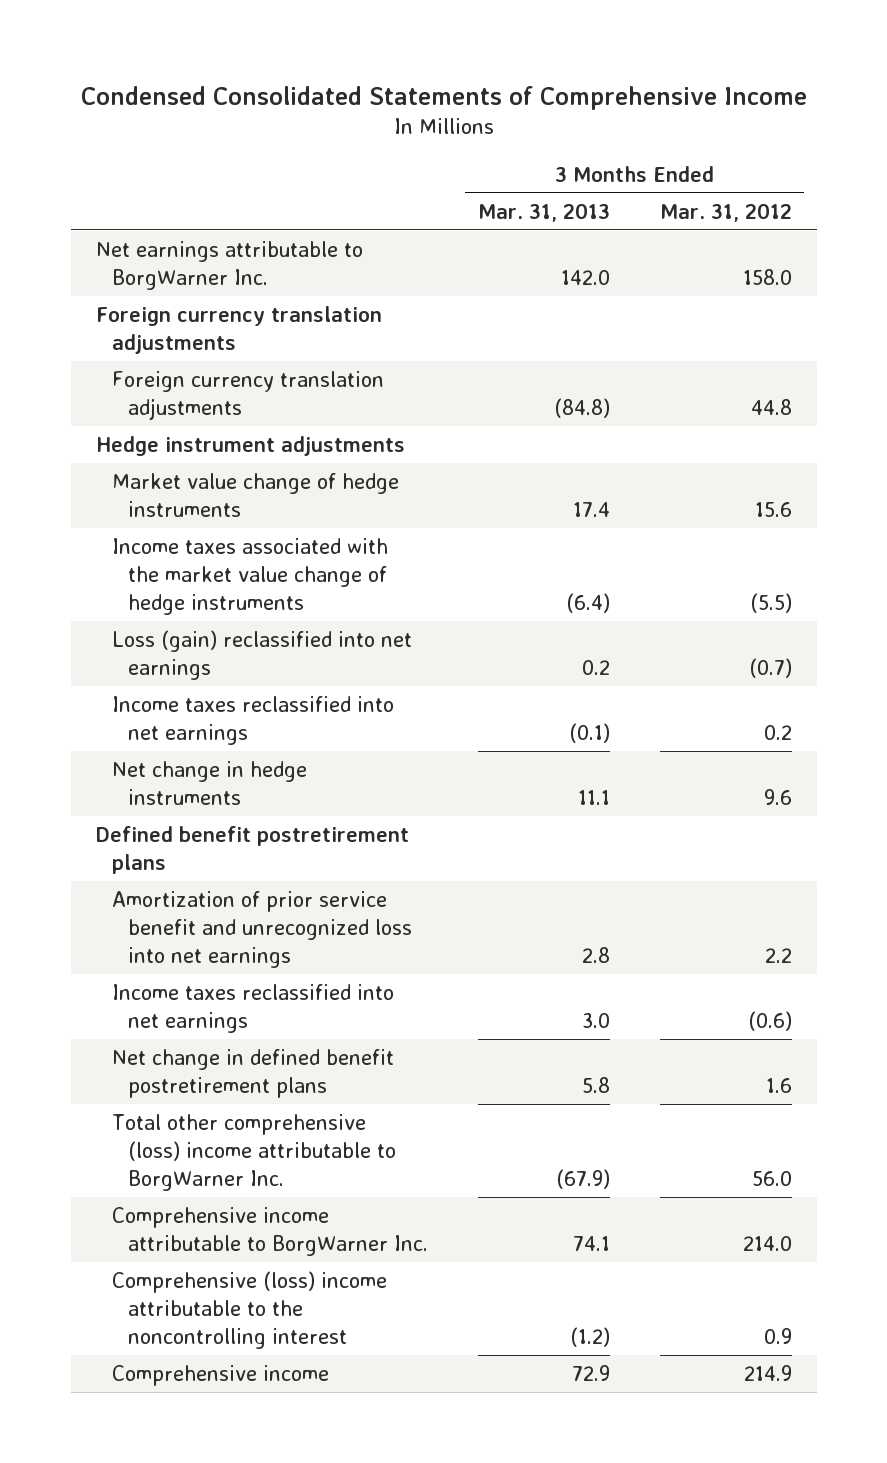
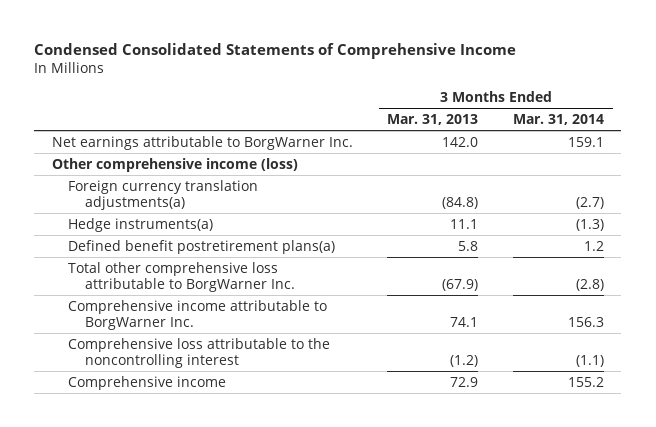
[659,202,792,222] Mar. 31, 2012 -> none
none -> [513,113,605,125] Mar. 31, 2014
[95,305,382,355] Foreign currency translation adjustments -> none
[95,435,405,456] Hedge instrument adjustments -> none
[111,472,399,518] Market value change of hedge instruments -> none
[111,537,388,616] Income taxes associated with the market value change of hedge instruments -> none
[111,629,412,681] Loss (gain) reclassified into net earnings -> none
[111,695,394,746] Income taxes reclassified into net earnings -> none
[95,825,409,875] Defined benefit postretirement plans -> none
[111,890,413,969] Amortization of prior service benefit and unrecognized loss into net earnings -> none
[111,983,394,1034] Income taxes reclassified into net earnings -> none
none -> [51,157,298,172] Other comprehensive income (loss)
[111,370,384,421] Foreign currency translation adjustments -> [68,179,259,211] Foreign currency translation adjustments(a)
[111,760,307,806] Net change in hedge instruments -> [68,217,214,232] Hedge instruments(a)
[111,1048,394,1099] Net change in defined benefit postretirement plans -> [68,239,336,254] Defined benefit postretirement plans(a)
[111,1113,397,1192] Total other comprehensive (loss) income attributable to BorgWarner Inc. -> [68,261,296,293] Total other comprehensive loss attributable to BorgWarner Inc.
[111,1270,387,1350] Comprehensive (loss) income attributable to the noncontrolling interest -> [68,337,331,369] Comprehensive loss attributable to the noncontrolling interest

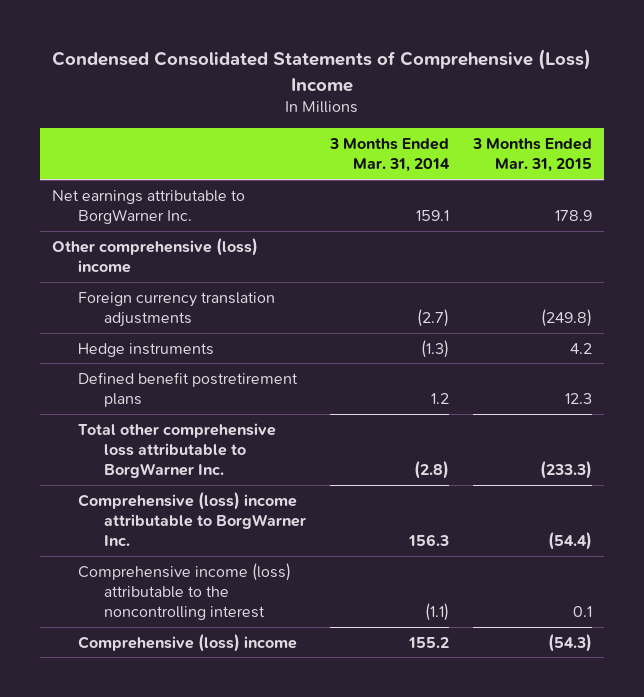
[34,43,517,60] Condensed Consolidated Statements of Comprehensive Income -> [52,49,592,92] Condensed Consolidated Statements of Comprehensive (Loss) Income
[387,113,479,125] Mar. 31, 2013 -> none
none -> [471,138,592,173] 3 Months Ended Mar. 31, 2015
[51,157,298,172] Other comprehensive income (loss) -> [52,237,259,273] Other comprehensive (loss) income
[68,179,259,211] Foreign currency translation adjustments(a) -> [78,291,276,327] Foreign currency translation adjustments
[68,217,214,232] Hedge instruments(a) -> [78,342,215,357] Hedge instruments
[68,239,336,254] Defined benefit postretirement plans(a) -> [78,371,299,407] Defined benefit postretirement plans
[68,299,328,331] Comprehensive income attributable to BorgWarner Inc. -> [78,491,306,547] Comprehensive (loss) income attributable to BorgWarner Inc.
[68,337,331,369] Comprehensive loss attributable to the noncontrolling interest -> [78,562,292,621] Comprehensive income (loss) attributable to the noncontrolling interest
[68,375,227,390] Comprehensive income -> [78,633,298,652] Comprehensive (loss) income

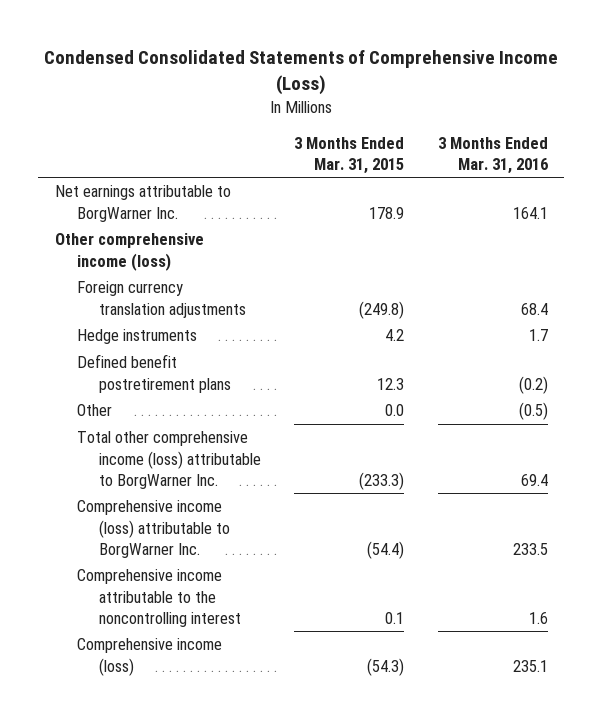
[52,49,592,92] Condensed Consolidated Statements of Comprehensive (Loss) Income -> [44,50,559,96] Condensed Consolidated Statements of Comprehensive Income (Loss)
[328,138,450,173] 3 Months Ended Mar. 31, 2014 -> none
none -> [437,136,548,174] 3 Months Ended Mar. 31, 2016
[52,237,259,273] Other comprehensive (loss) income -> [54,233,204,271] Other comprehensive income (loss)
none -> [76,404,112,417] Other
[78,422,277,479] Total other comprehensive loss attributable to BorgWarner Inc. -> [76,431,261,489] Total other comprehensive income (loss) attributable to BorgWarner Inc.
[78,491,306,547] Comprehensive (loss) income attributable to BorgWarner Inc. -> [76,500,230,558] Comprehensive income (loss) attributable to BorgWarner Inc.
[78,562,292,621] Comprehensive income (loss) attributable to the noncontrolling interest -> [76,569,241,627] Comprehensive income attributable to the noncontrolling interest
[78,633,298,652] Comprehensive (loss) income -> [76,638,222,676] Comprehensive income (loss)

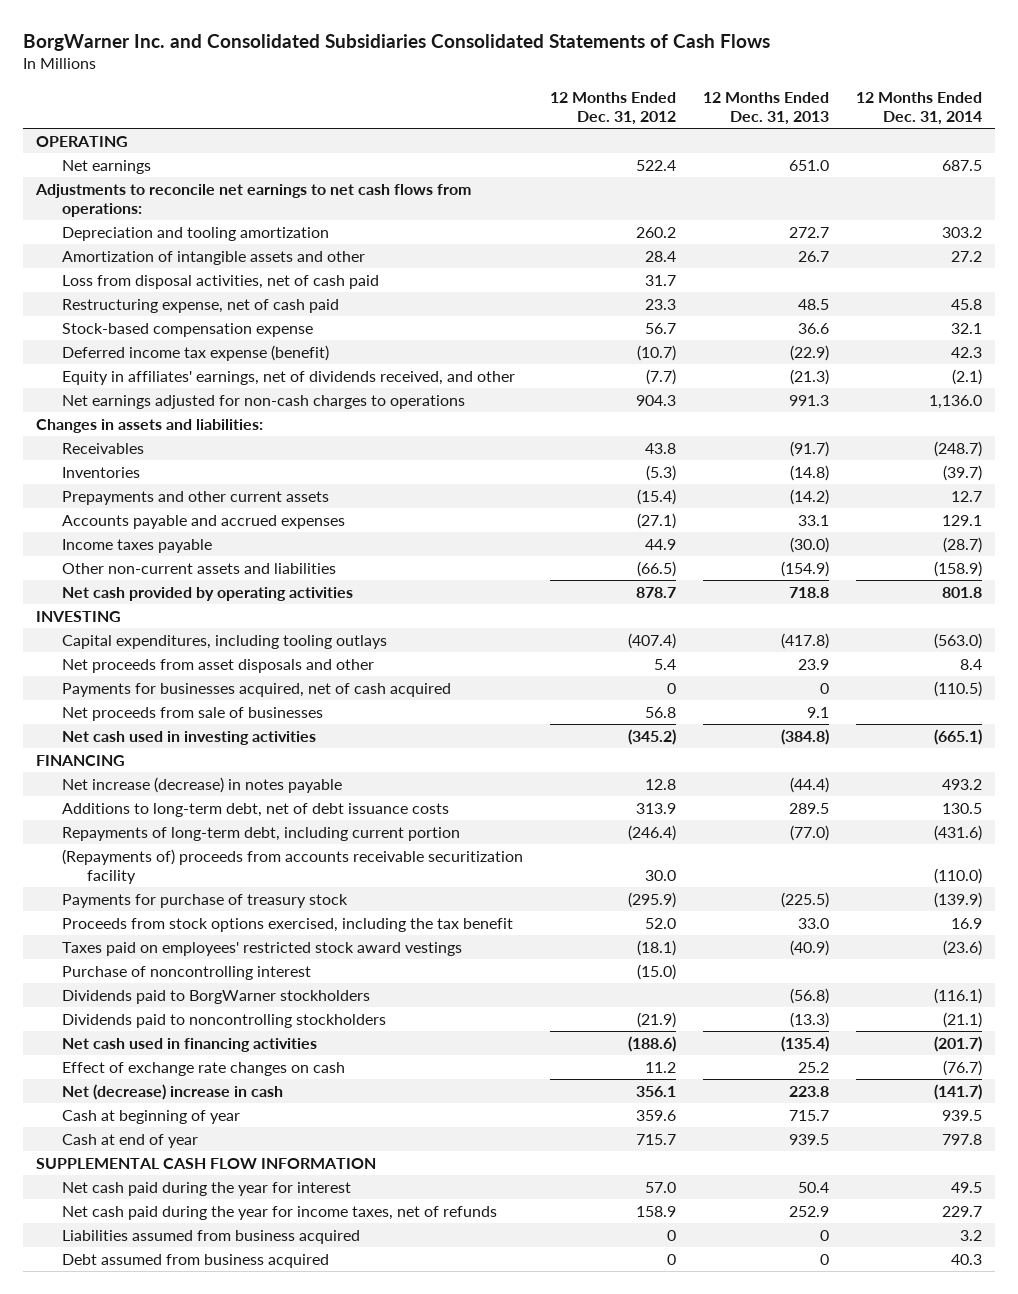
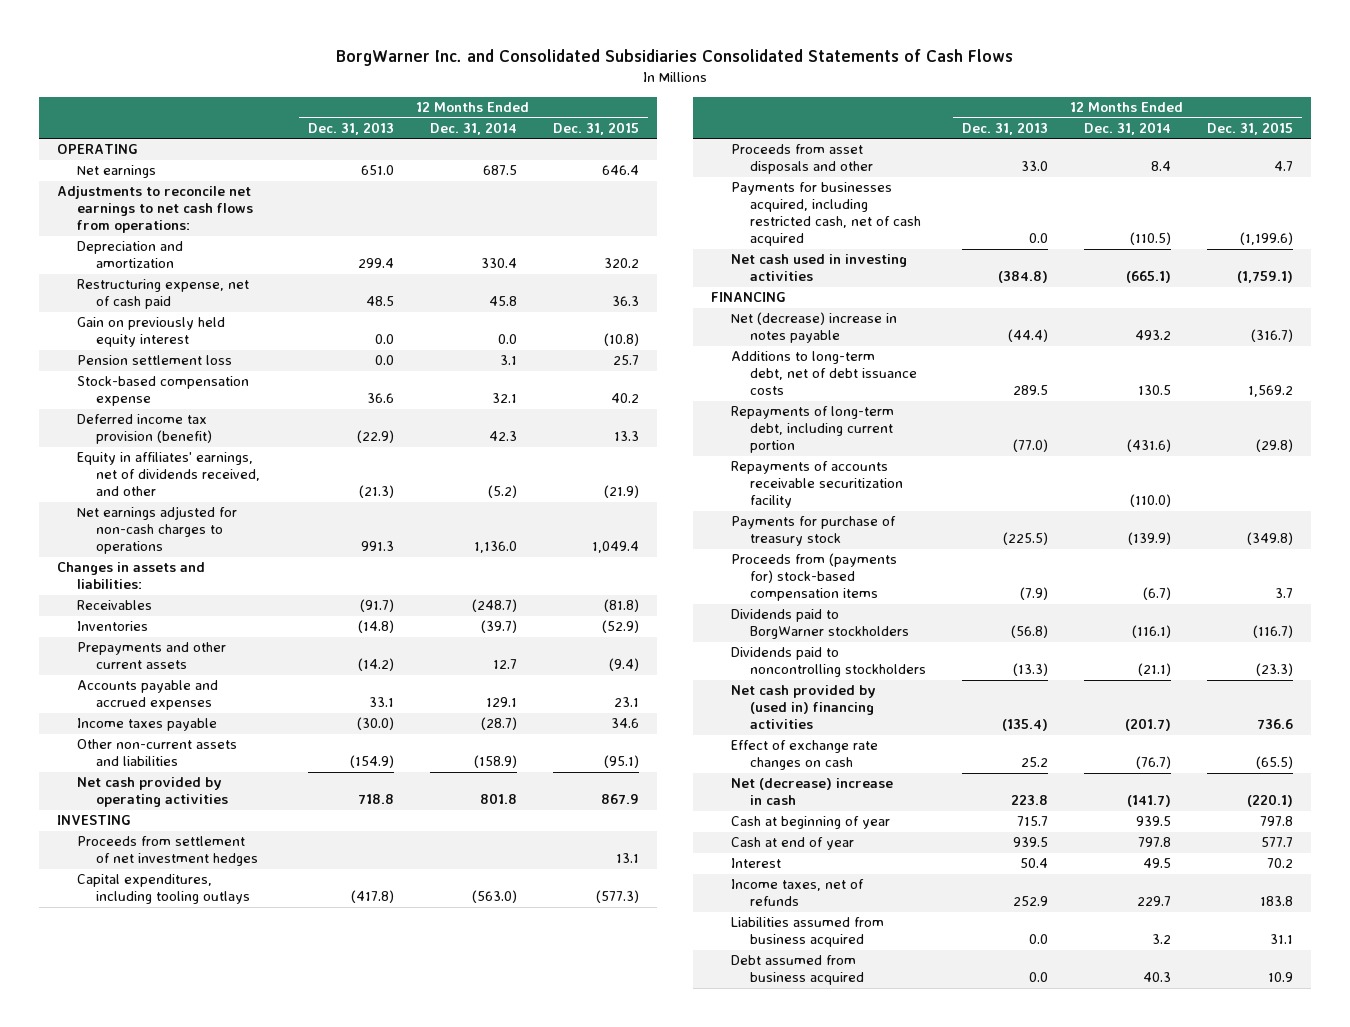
[549,92,676,126] 12 Months Ended Dec. 31, 2012 -> none
none -> [552,121,639,135] Dec. 31, 2015
[61,250,365,265] Amortization of intangible assets and other -> none
[61,274,379,289] Loss from disposal activities, net of cash paid -> none
[61,226,329,241] Depreciation and tooling amortization -> [76,241,183,269] Depreciation and amortization
[788,226,829,238] 272.7 -> [357,258,394,269] 299.4
[941,226,982,238] 303.2 -> [480,258,517,269] 330.4
none -> [76,317,225,348] Gain on previously held equity interest
none -> [76,355,232,366] Pension settlement loss
[61,344,329,361] Deferred income tax expense (benefit) -> [76,414,212,445] Deferred income tax provision (benefit)
[951,368,982,385] (2.1) -> [487,485,517,499] (5.2)
none -> [76,836,258,867] Proceeds from settlement of net investment hedges
[61,706,323,721] Net proceeds from sale of businesses -> none
[61,658,374,673] Net proceeds from asset disposals and other -> [730,144,874,175] Proceeds from asset disposals and other
[797,658,829,670] 23.9 -> [1021,161,1049,172] 33.0
[61,682,451,697] Payments for businesses acquired, net of cash acquired -> [730,182,922,247] Payments for businesses acquired, including restricted cash, net of cash acquired
[819,682,829,694] 0 -> [1029,233,1049,244] 0.0
[61,776,342,793] Net increase (decrease) in notes payable -> [730,312,897,344] Net (decrease) increase in notes payable
[61,848,523,884] (Repayments of) proceeds from accounts receivable securitization facility -> [730,461,904,509] Repayments of accounts receivable securitization facility
[61,917,513,932] Proceeds from stock options exercised, including the tax benefit -> none
[61,941,462,956] Taxes paid on employees' restricted stock award vestings -> none
[61,965,311,980] Purchase of noncontrolling interest -> none
none -> [730,553,897,602] Proceeds from (payments for) stock-based compensation items
[61,1037,317,1052] Net cash used in financing activities -> [730,685,876,730] Net cash provided by (used in) financing activities
[36,1157,377,1169] SUPPLEMENTAL CASH FLOW INFORMATION -> none
[61,1181,351,1196] Net cash paid during the year for interest -> [730,858,781,869] Interest
[61,1205,497,1220] Net cash paid during the year for income taxes, net of refunds -> [730,879,864,907] Income taxes, net of refunds
[819,1229,829,1241] 0 -> [1029,934,1049,945] 0.0
[819,1253,829,1265] 0 -> [1029,972,1049,983] 0.0

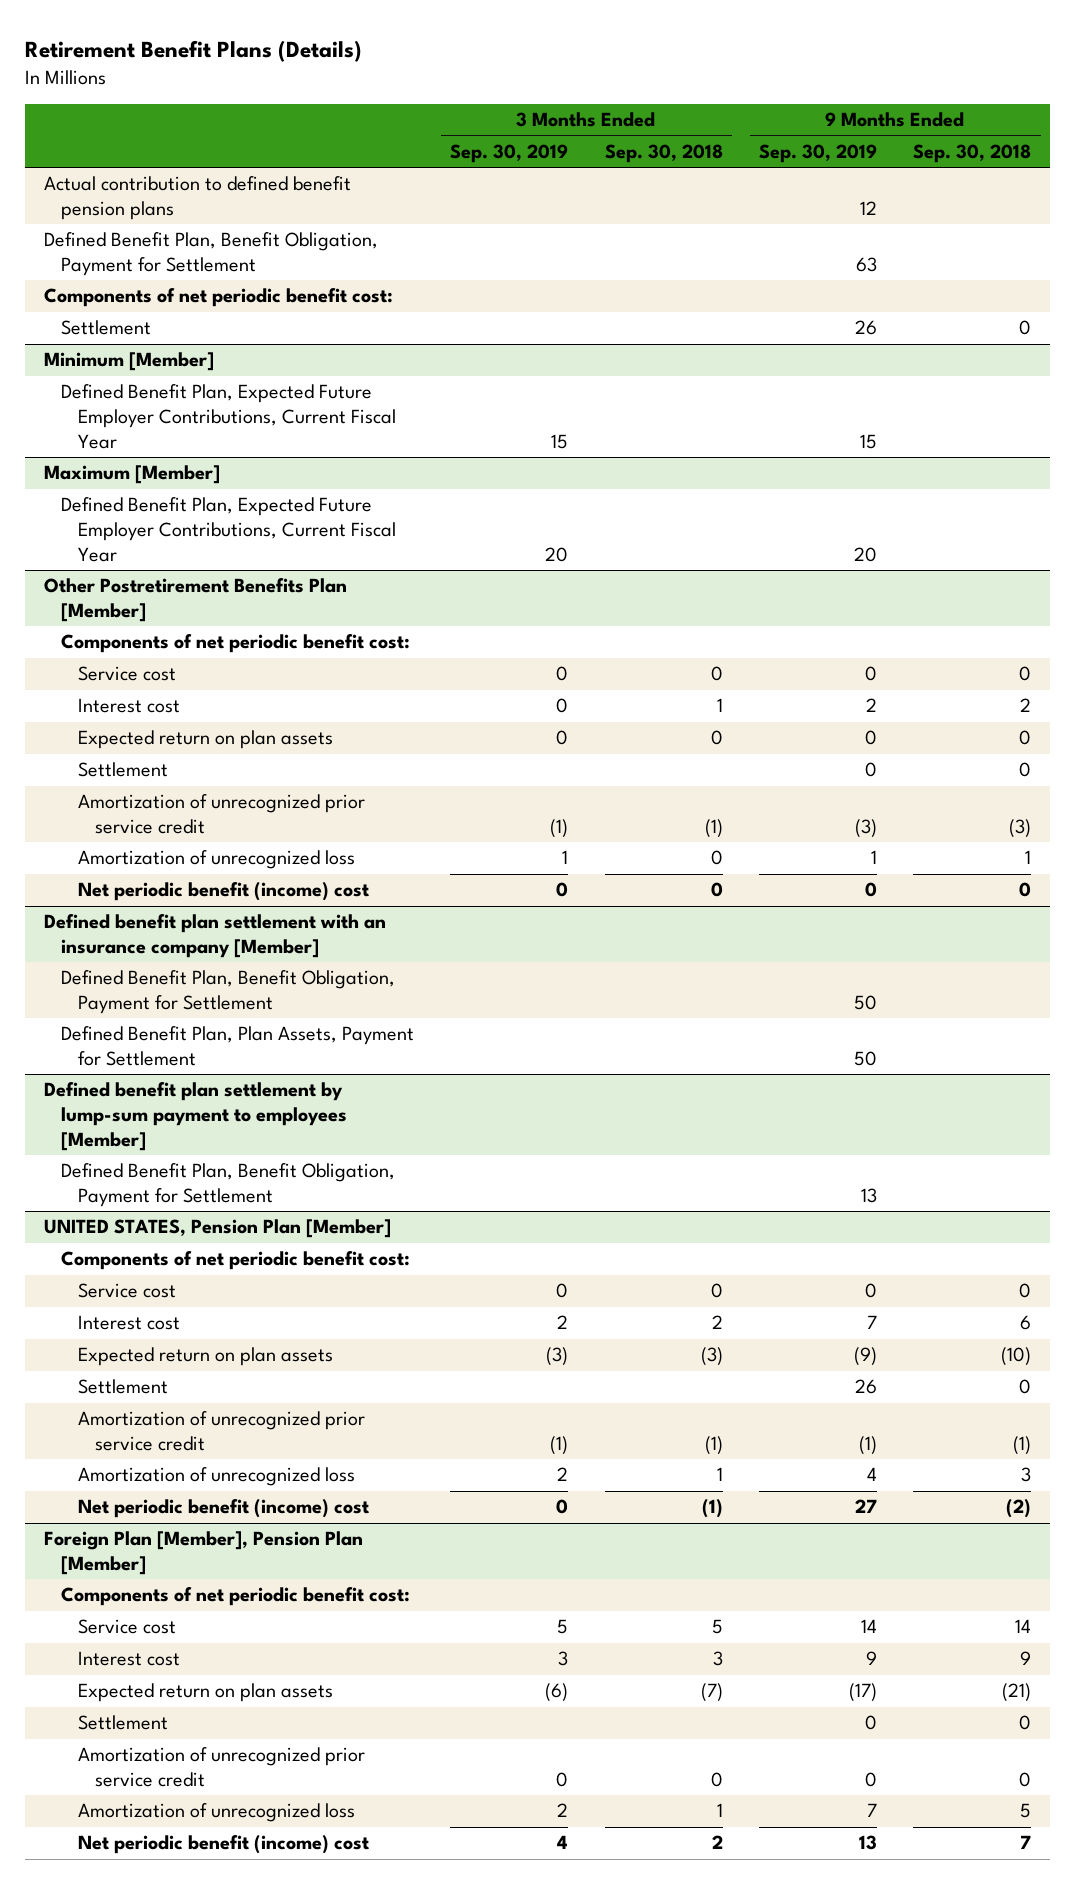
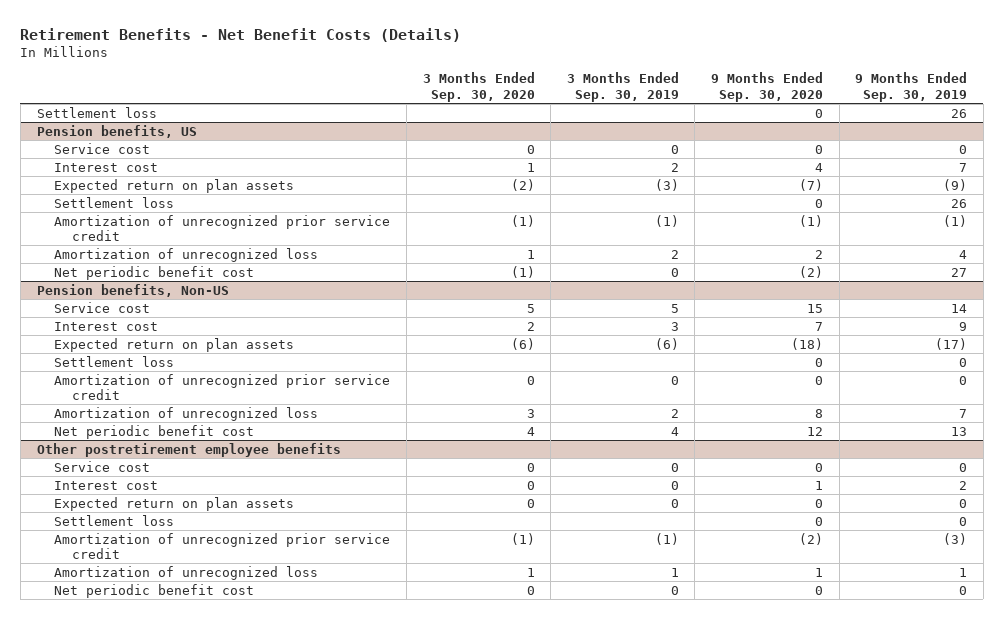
[25,39,363,62] Retirement Benefit Plans (Details) -> [20,28,462,43] Retirement Benefits - Net Benefit Costs (Details)
[604,143,723,163] Sep. 30, 2018 -> none
[913,143,1032,163] Sep. 30, 2018 -> none
none -> [422,72,535,102] 3 Months Ended Sep. 30, 2020
none -> [710,72,823,102] 9 Months Ended Sep. 30, 2020
[43,176,351,221] Actual contribution to defined benefit pension plans -> none
[43,232,378,277] Defined Benefit Plan, Benefit Obligation, Payment for Settlement -> none
[43,288,393,308] Components of net periodic benefit cost: -> none
[43,352,214,372] Minimum [Member] -> none
[60,384,397,449] Defined Benefit Plan, Expected Future Employer Contributions, Current Fiscal Year -> none
[43,465,220,485] Maximum [Member] -> none
[60,497,397,562] Defined Benefit Plan, Expected Future Employer Contributions, Current Fiscal Year -> none
[43,578,347,623] Other Postretirement Benefits Plan [Member] -> none
[60,634,410,654] Components of net periodic benefit cost: -> none
[78,666,177,682] Service cost -> none
[78,698,181,714] Interest cost -> none
[78,730,334,750] Expected return on plan assets -> none
[78,762,169,778] Settlement -> none
[78,794,366,835] Amortization of unrecognized prior service credit -> none
[78,850,356,870] Amortization of unrecognized loss -> none
[78,882,370,902] Net periodic benefit (income) cost -> none
[43,914,386,959] Defined benefit plan settlement with an insurance company [Member] -> none
[60,970,395,1015] Defined Benefit Plan, Benefit Obligation, Payment for Settlement -> none
[60,1026,414,1067] Defined Benefit Plan, Plan Assets, Payment for Settlement -> none
[43,1082,347,1151] Defined benefit plan settlement by lump-sum payment to employees [Member] -> none
[60,1163,395,1208] Defined Benefit Plan, Benefit Obligation, Payment for Settlement -> none
[43,1219,391,1239] UNITED STATES, Pension Plan [Member] -> none
[60,1251,410,1271] Components of net periodic benefit cost: -> none
[60,320,151,336] Settlement -> [36,106,157,118] Settlement loss
none -> [36,124,197,138] Pension benefits, US
[78,1379,169,1395] Settlement -> [54,196,175,208] Settlement loss
[43,1531,363,1576] Foreign Plan [Member], Pension Plan [Member] -> none
[60,1587,410,1607] Components of net periodic benefit cost: -> none
[78,1499,370,1519] Net periodic benefit (income) cost -> [54,265,255,280] Net periodic benefit cost
none -> [36,283,229,297] Pension benefits, Non-US
[78,1715,169,1731] Settlement -> [54,355,175,367] Settlement loss
[78,1835,370,1855] Net periodic benefit (income) cost -> [54,424,255,439] Net periodic benefit cost
none -> [36,442,341,457] Other postretirement employee benefits
none -> [54,460,151,472] Service cost
none -> [54,480,159,490] Interest cost
none -> [54,496,295,511] Expected return on plan assets
none -> [54,514,175,526] Settlement loss
none -> [54,532,391,559] Amortization of unrecognized prior service credit
none -> [54,565,319,580] Amortization of unrecognized loss
none -> [54,583,255,598] Net periodic benefit cost

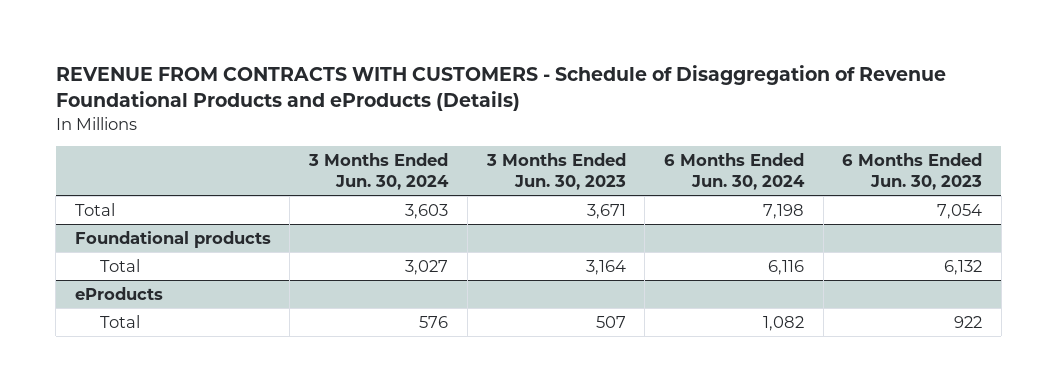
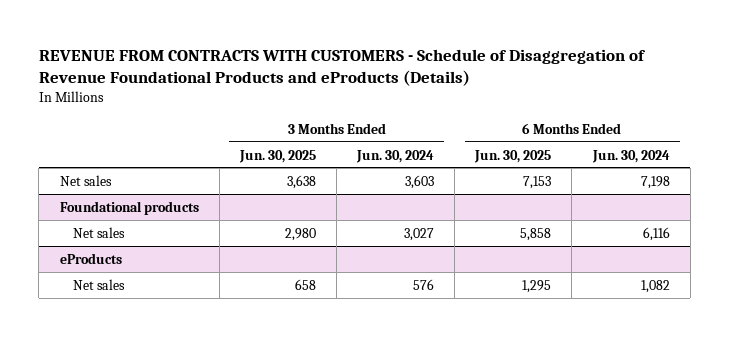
[485,153,626,190] 3 Months Ended Jun. 30, 2023 -> none
[842,153,983,190] 6 Months Ended Jun. 30, 2023 -> none
none -> [238,149,316,163] Jun. 30, 2025
none -> [474,149,552,163] Jun. 30, 2025
[74,202,115,216] Total -> [59,174,112,186] Net sales
[99,258,140,272] Total -> [72,226,125,238] Net sales
[99,314,140,328] Total -> [72,278,125,290] Net sales

